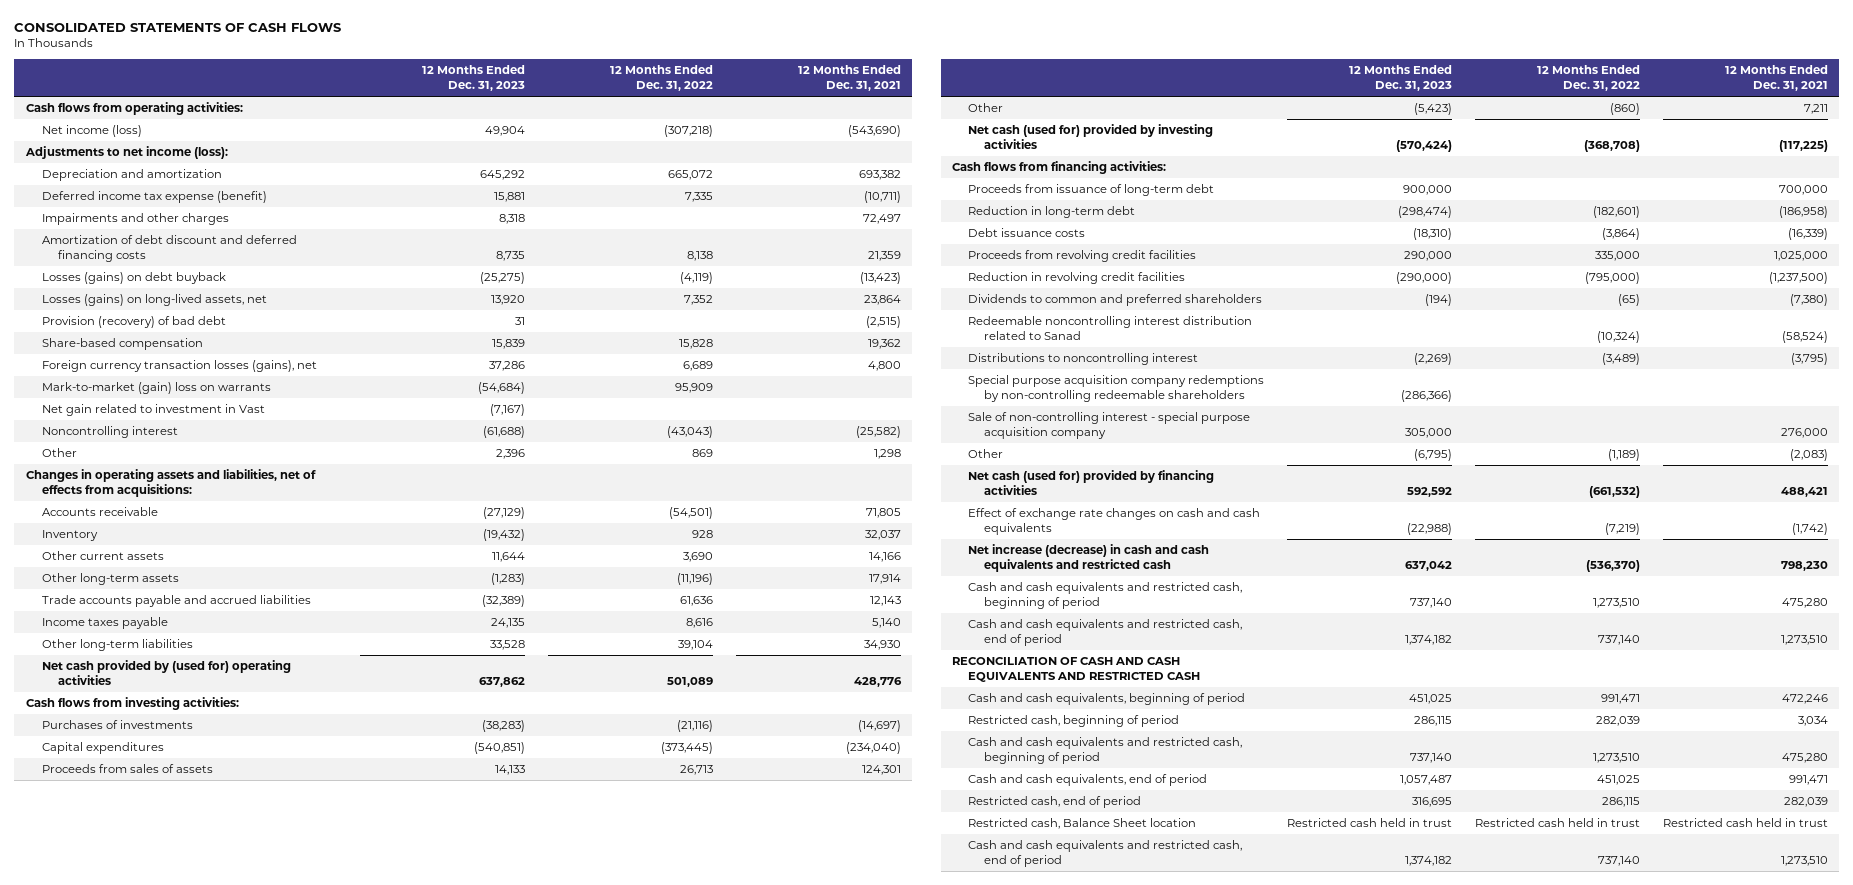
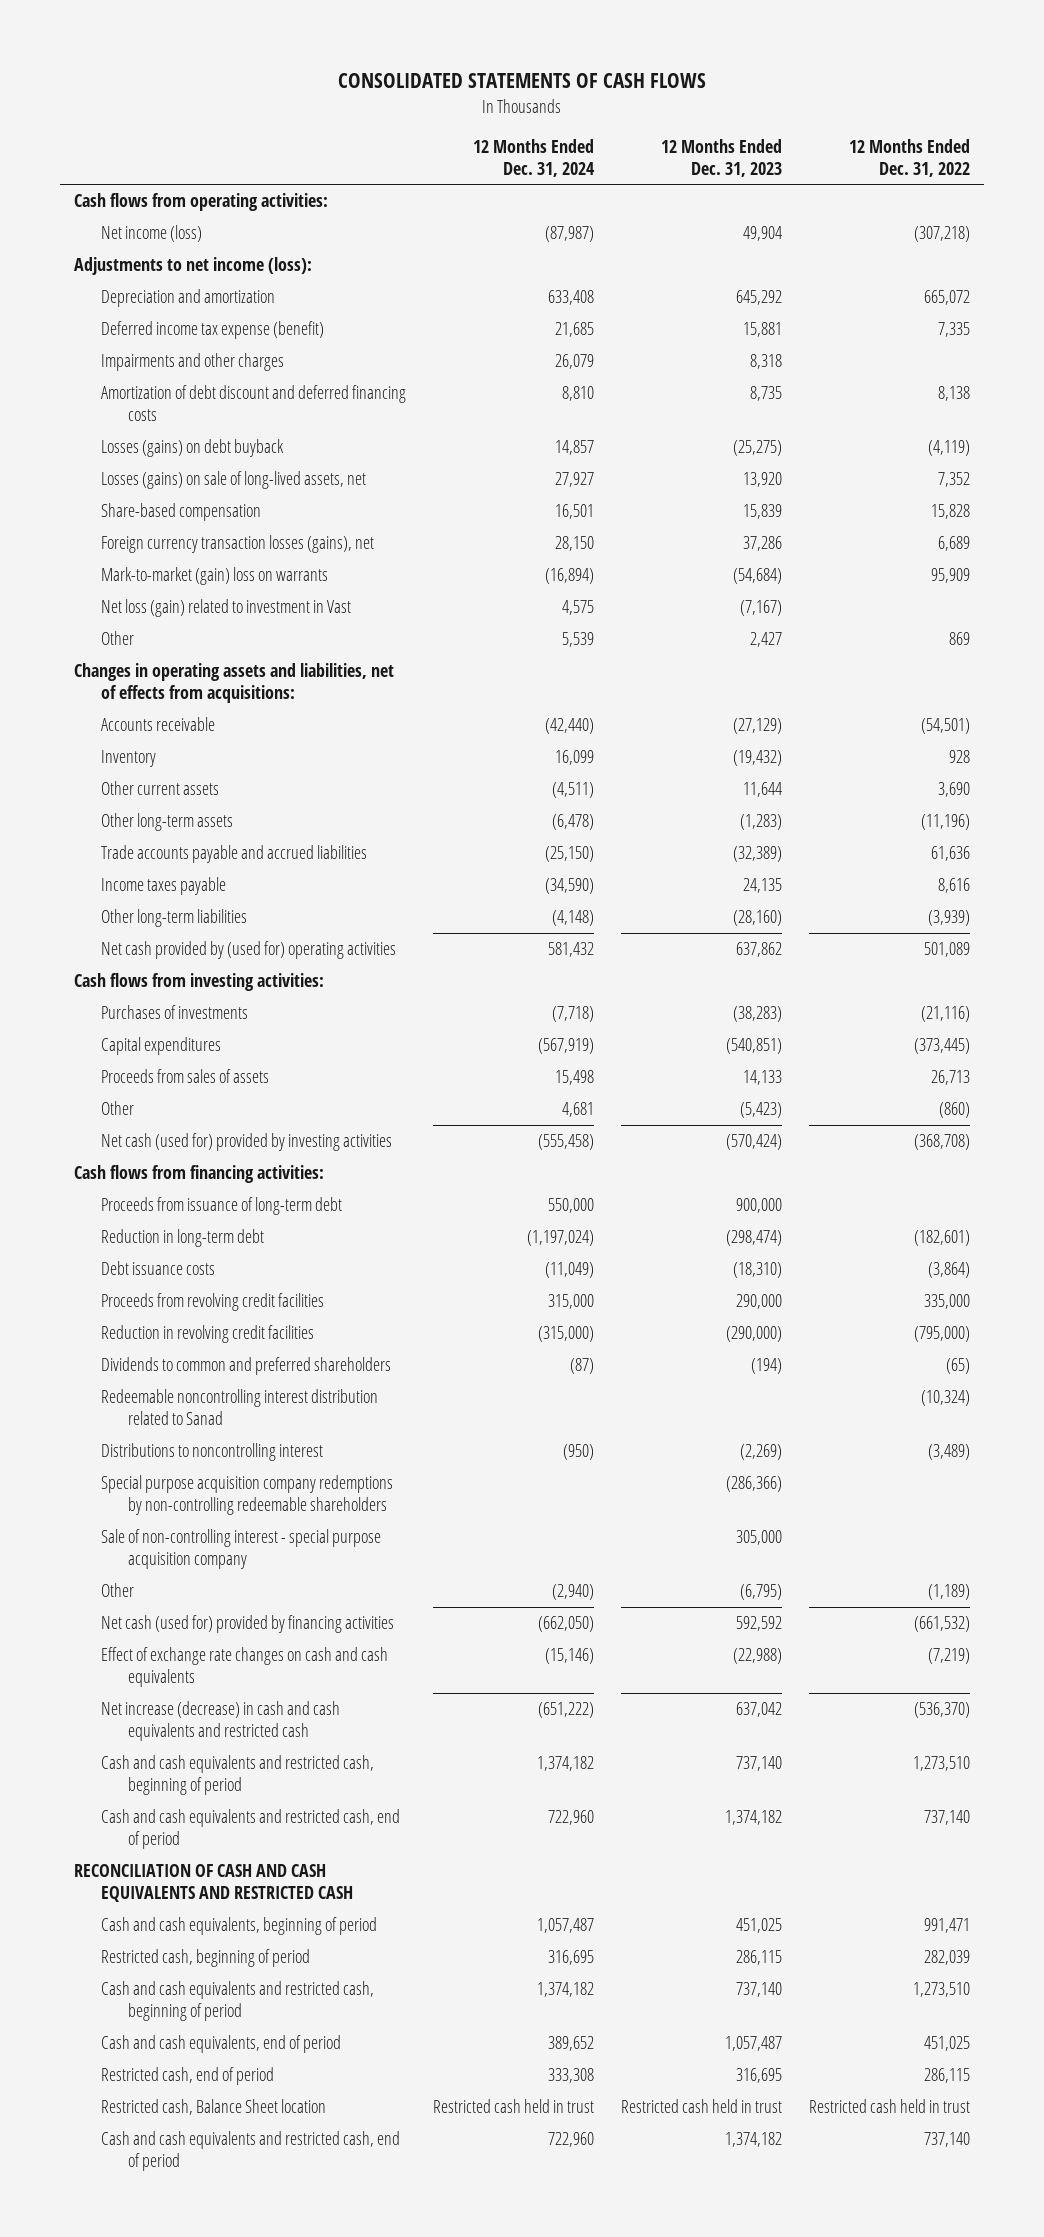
[797,65,901,92] 12 Months Ended Dec. 31, 2021 -> none
none -> [472,139,595,177] 12 Months Ended Dec. 31, 2024
[41,316,226,329] Provision (recovery) of bad debt -> none
[41,294,267,307] Losses (gains) on long-lived assets, net -> [100,471,366,490] Losses (gains) on sale of long-lived assets, net
[41,426,178,439] Noncontrolling interest -> none
[41,404,265,417] Net gain related to investment in Vast -> [100,599,351,618] Net loss (gain) related to investment in Vast
[496,449,526,460] 2,396 -> [750,632,783,648] 2,427
[490,640,526,651] 33,528 -> [733,910,783,927] (28,160)
[678,640,714,651] 39,104 -> [928,910,971,927] (3,939)

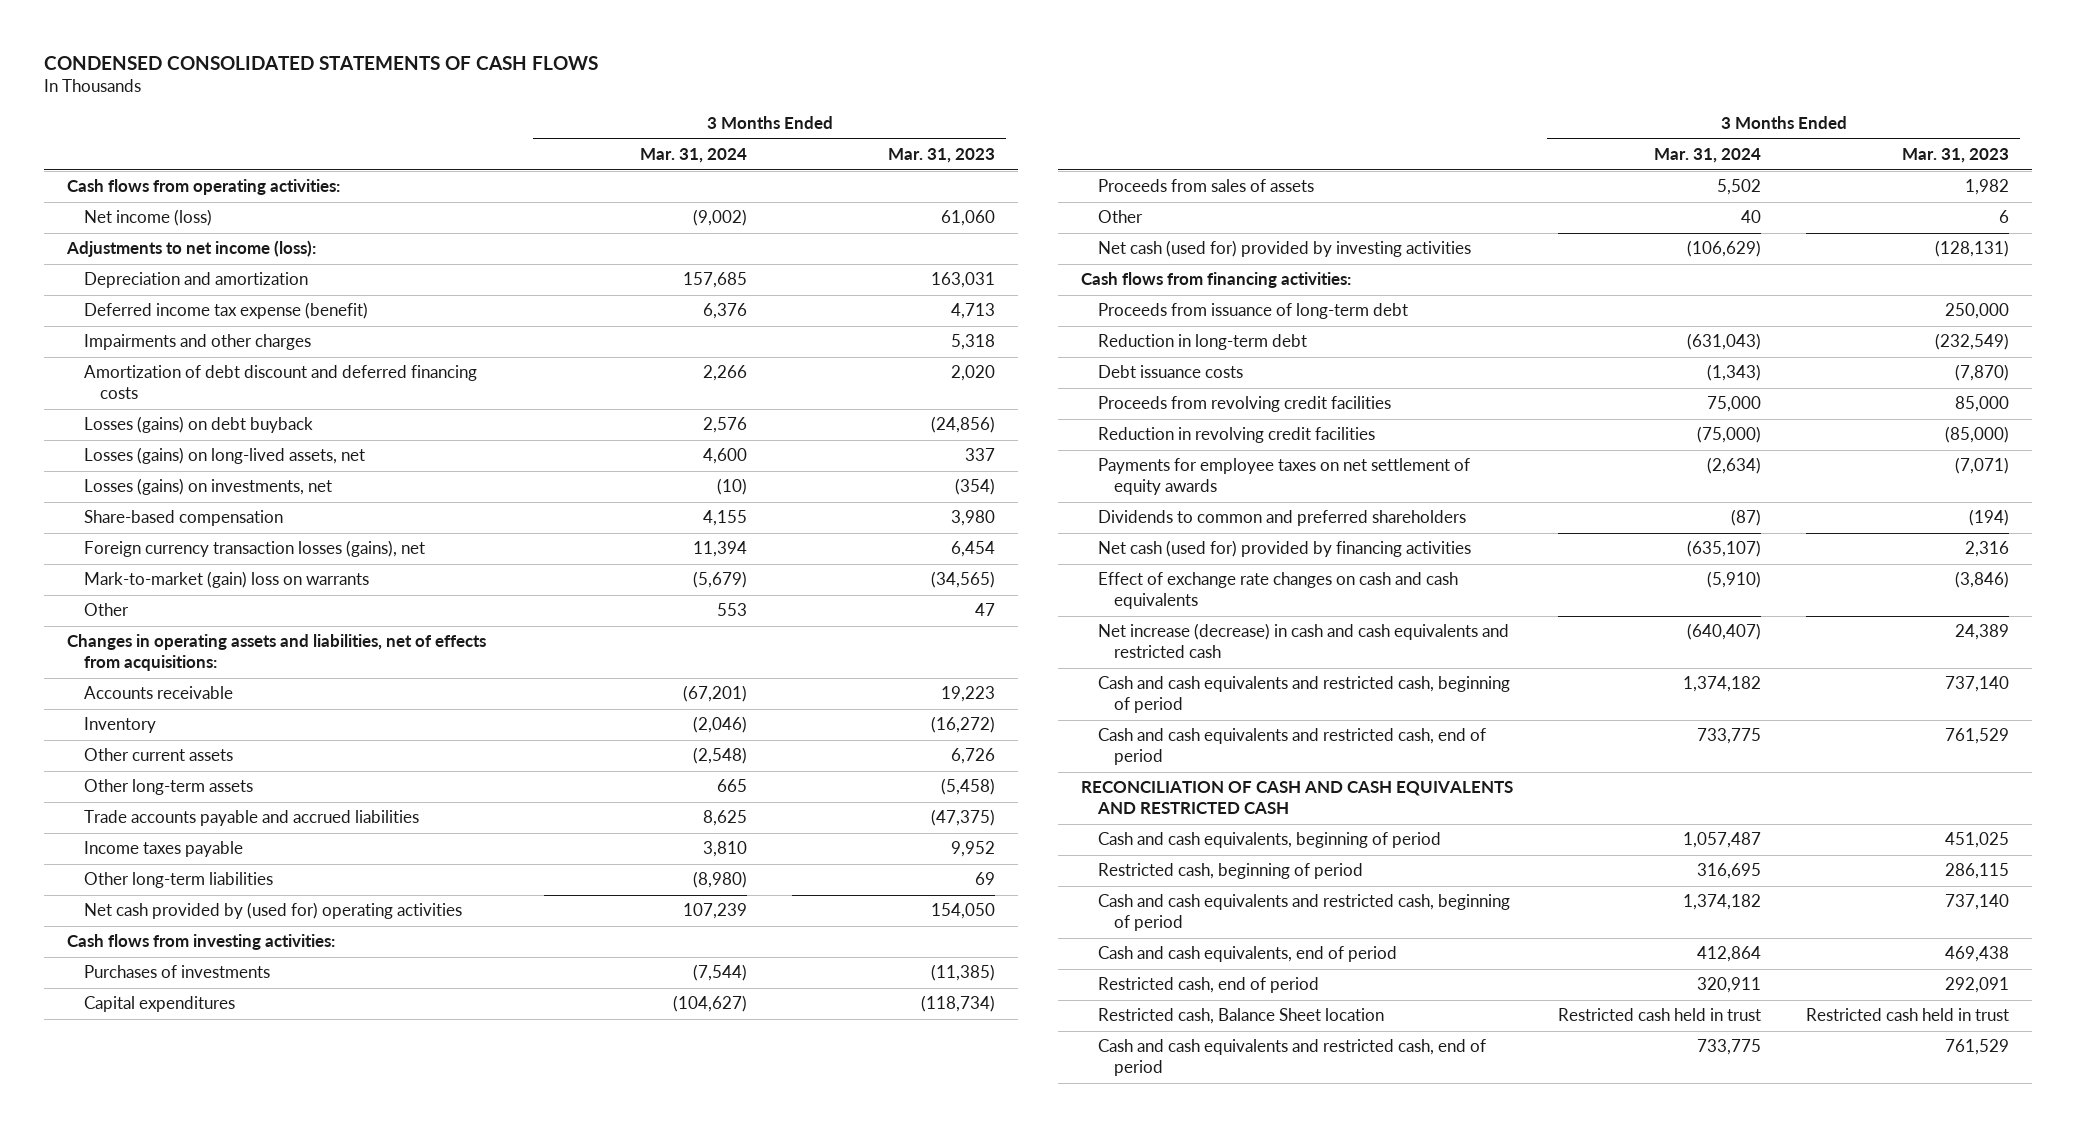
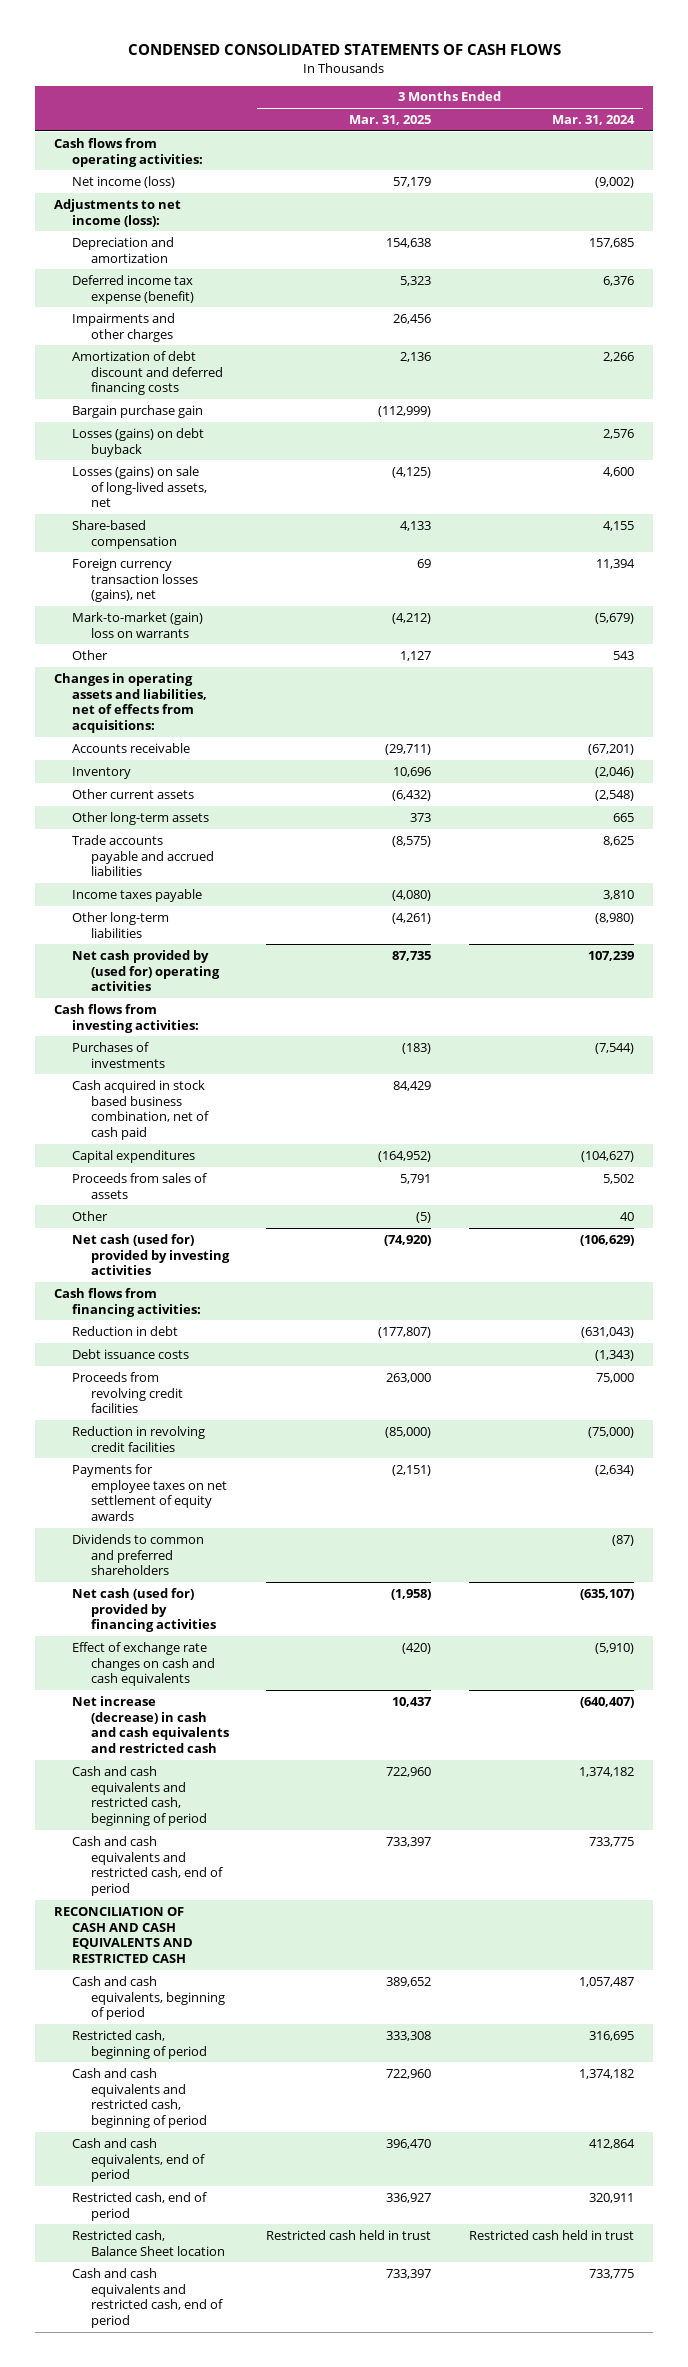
[888,148,996,164] Mar. 31, 2023 -> none
none -> [349,115,432,126] Mar. 31, 2025
none -> [72,404,204,418] Bargain purchase gain
[83,478,332,496] Losses (gains) on investments, net -> none
[83,447,365,465] Losses (gains) on long-lived assets, net -> [72,465,207,508] Losses (gains) on sale of long-lived assets, net
[716,603,747,617] 553 -> [612,650,634,660] 543
none -> [72,1079,209,1141] Cash acquired in stock based business combination, net of cash paid
[1097,303,1408,320] Proceeds from issuance of long-term debt -> none
[1097,334,1307,351] Reduction in long-term debt -> [72,1325,179,1336] Reduction in debt

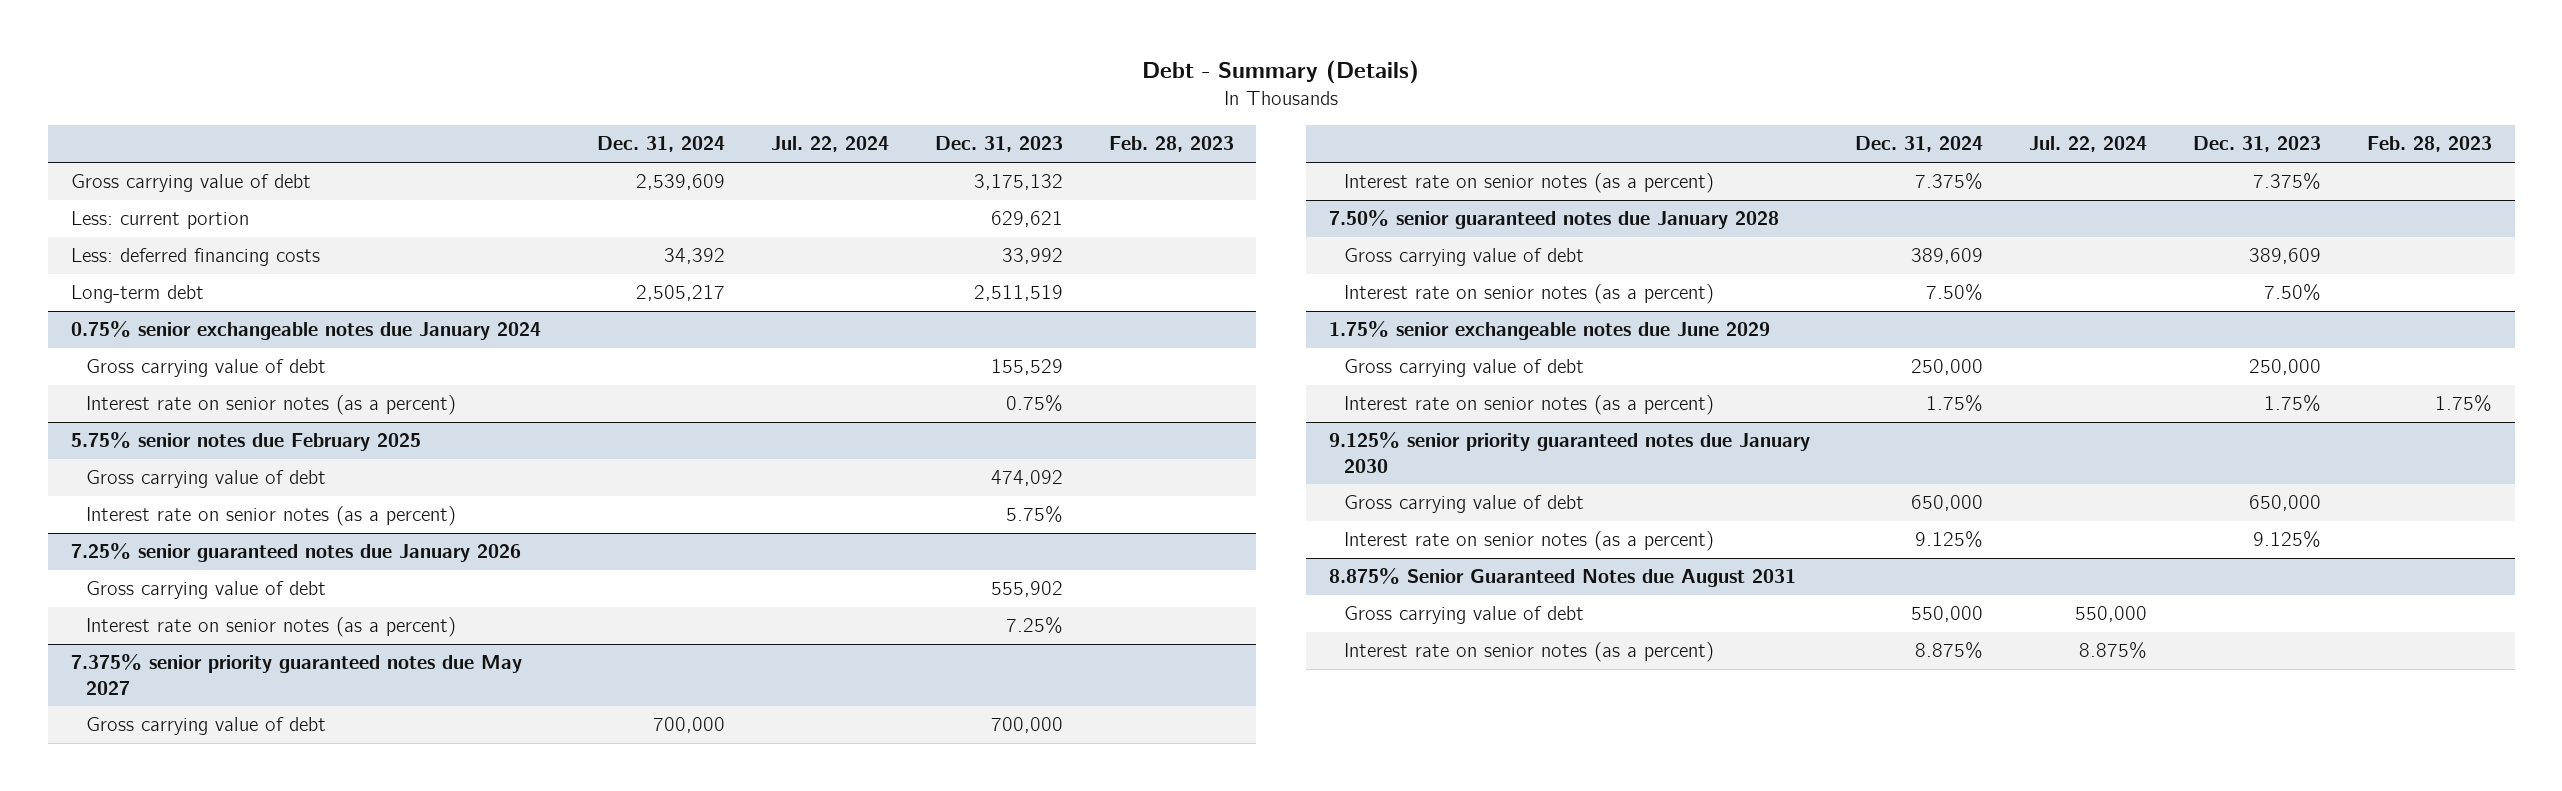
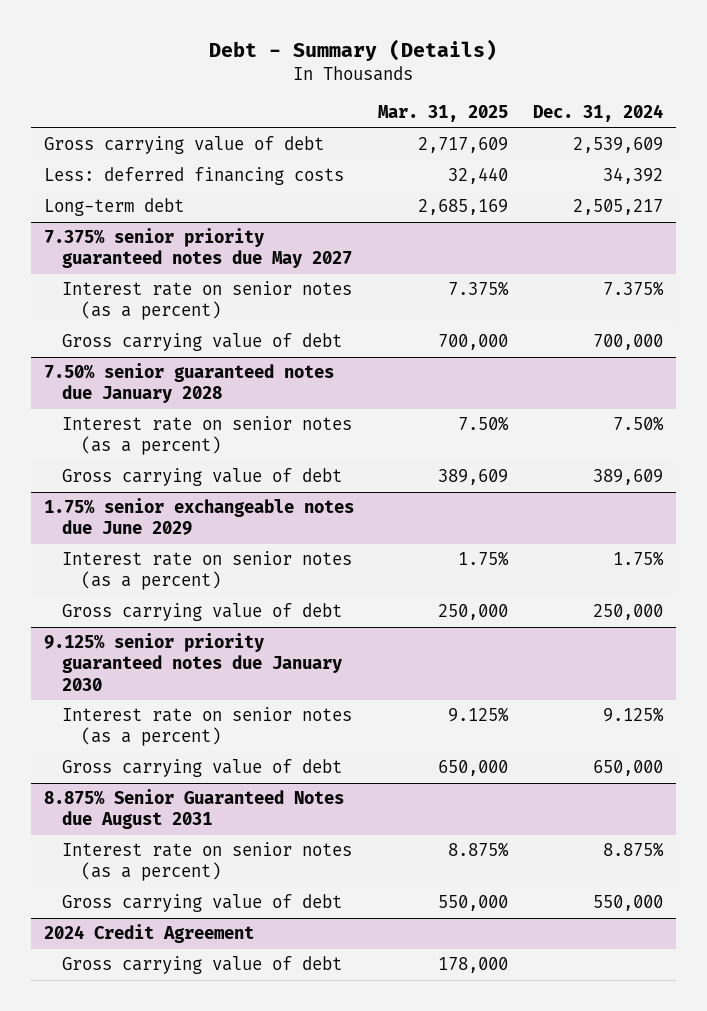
[771,136,890,153] Jul. 22, 2024 -> none
[934,136,1063,153] Dec. 31, 2023 -> none
[1108,136,1234,153] Feb. 28, 2023 -> none
none -> [378,105,509,123] Mar. 31, 2025
[70,211,249,230] Less: current portion -> none
[70,321,541,341] 0.75% senior exchangeable notes due January 2024 -> none
[86,359,327,378] Gross carrying value of debt -> none
[86,395,457,416] Interest rate on senior notes (as a percent) -> none
[70,432,421,452] 5.75% senior notes due February 2025 -> none
[86,470,327,489] Gross carrying value of debt -> none
[86,506,457,527] Interest rate on senior notes (as a percent) -> none
[70,543,521,563] 7.25% senior guaranteed notes due January 2026 -> none
[86,581,327,600] Gross carrying value of debt -> none
[86,617,457,638] Interest rate on senior notes (as a percent) -> none
[86,717,327,736] Gross carrying value of debt -> [62,333,343,352] Gross carrying value of debt
[1344,248,1585,267] Gross carrying value of debt -> [62,468,343,487] Gross carrying value of debt
[1344,359,1585,378] Gross carrying value of debt -> [62,603,343,622] Gross carrying value of debt
[1344,495,1585,514] Gross carrying value of debt -> [62,759,343,778] Gross carrying value of debt
[1344,606,1585,625] Gross carrying value of debt -> [62,894,343,913] Gross carrying value of debt
none -> [43,924,254,944] 2024 Credit Agreement
none -> [62,956,343,975] Gross carrying value of debt

